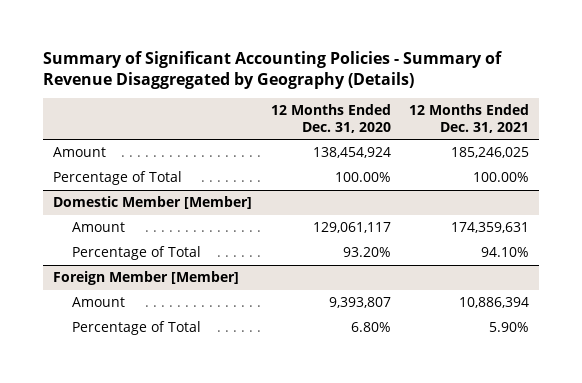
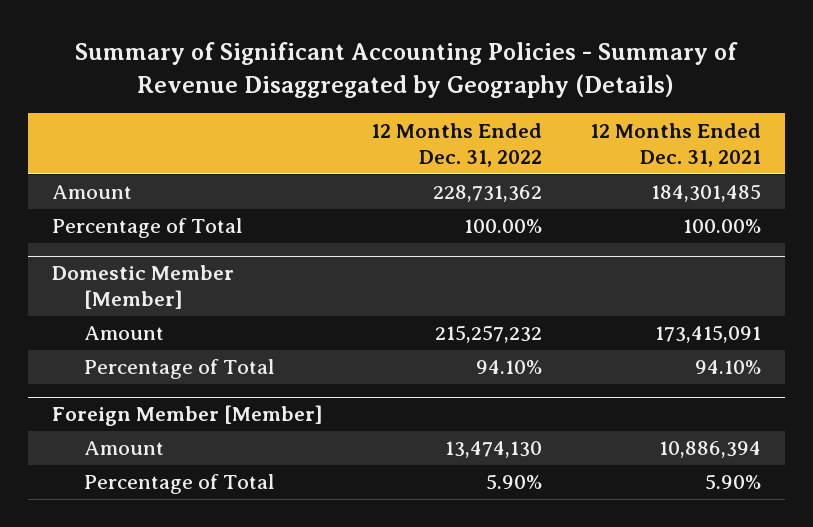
[270,104,391,133] 12 Months Ended Dec. 31, 2020 -> none
none -> [370,122,542,167] 12 Months Ended Dec. 31, 2022
[451,147,530,159] 185,246,025 -> [650,184,761,203] 184,301,485
[451,222,530,234] 174,359,631 -> [654,325,761,344] 173,415,091

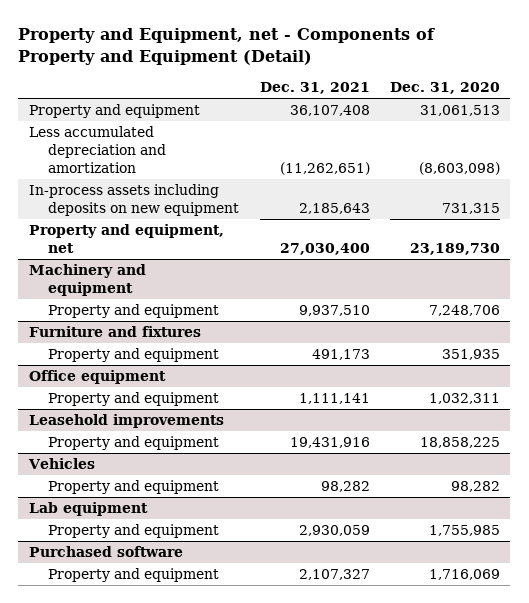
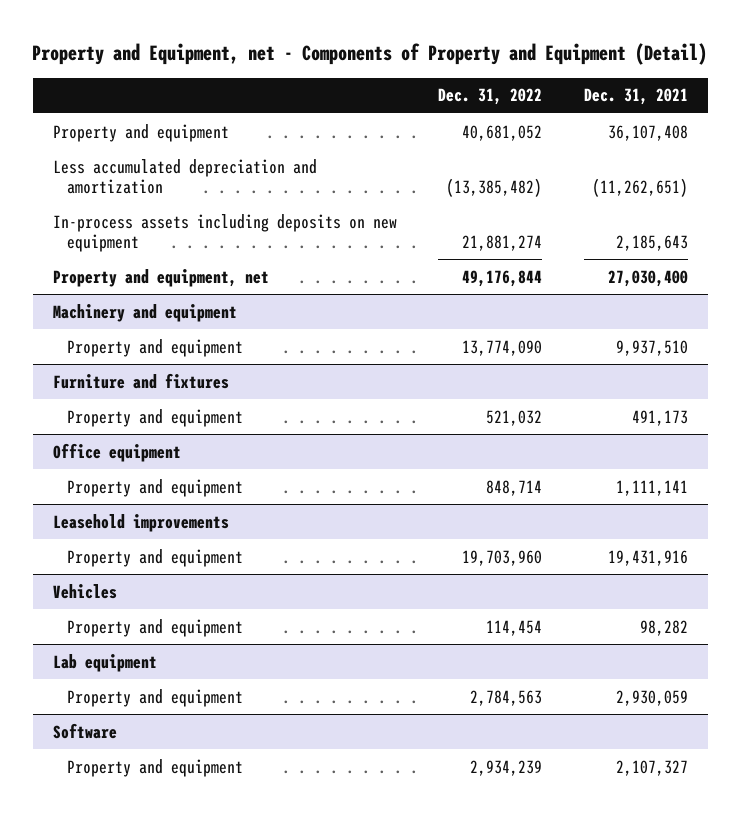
[390,81,501,94] Dec. 31, 2020 -> none
none -> [438,88,543,106] Dec. 31, 2022
[28,546,183,558] Purchased software -> [53,722,118,739] Software

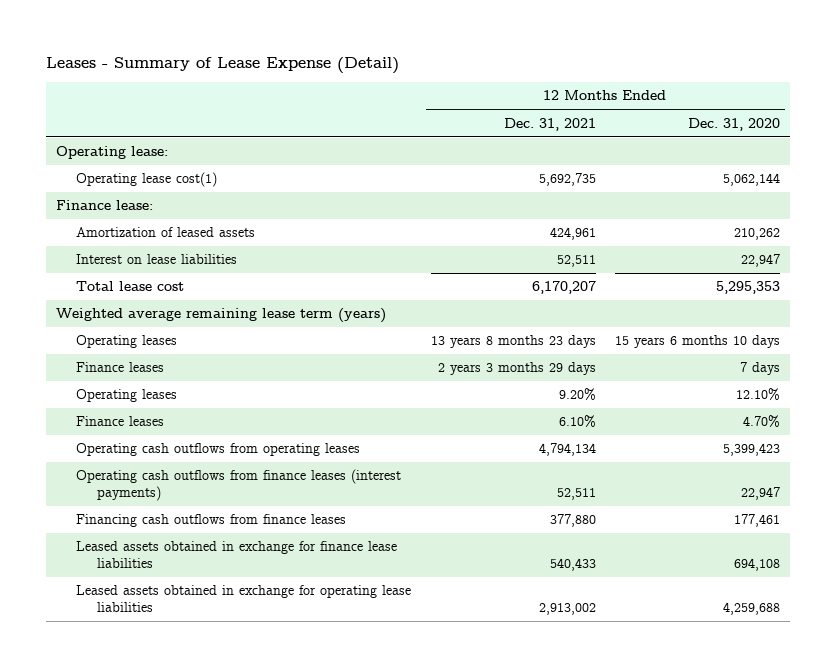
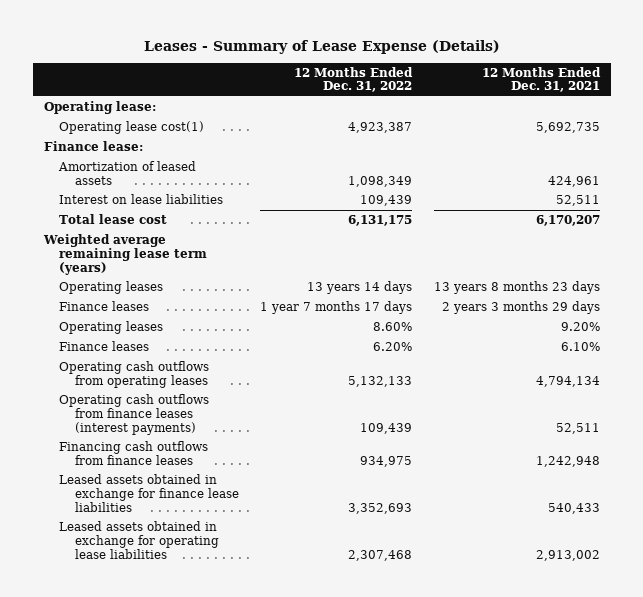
[46,56,400,74] Leases - Summary of Lease Expense (Detail) -> [143,39,500,54] Leases - Summary of Lease Expense (Details)
[688,117,781,131] Dec. 31, 2020 -> none
none -> [294,66,414,93] 12 Months Ended Dec. 31, 2022
[549,514,596,528] 377,880 -> [535,455,600,467] 1,242,948

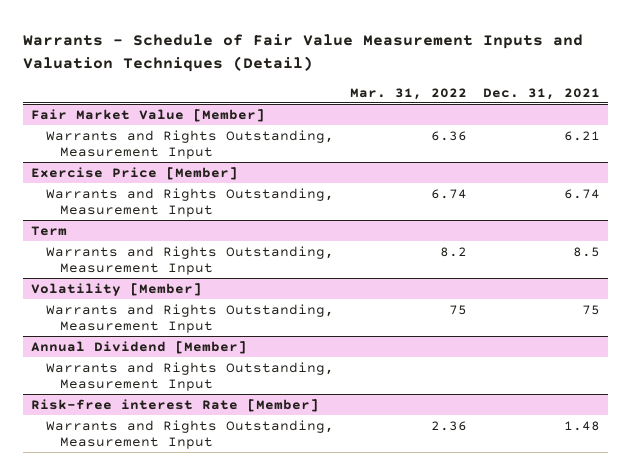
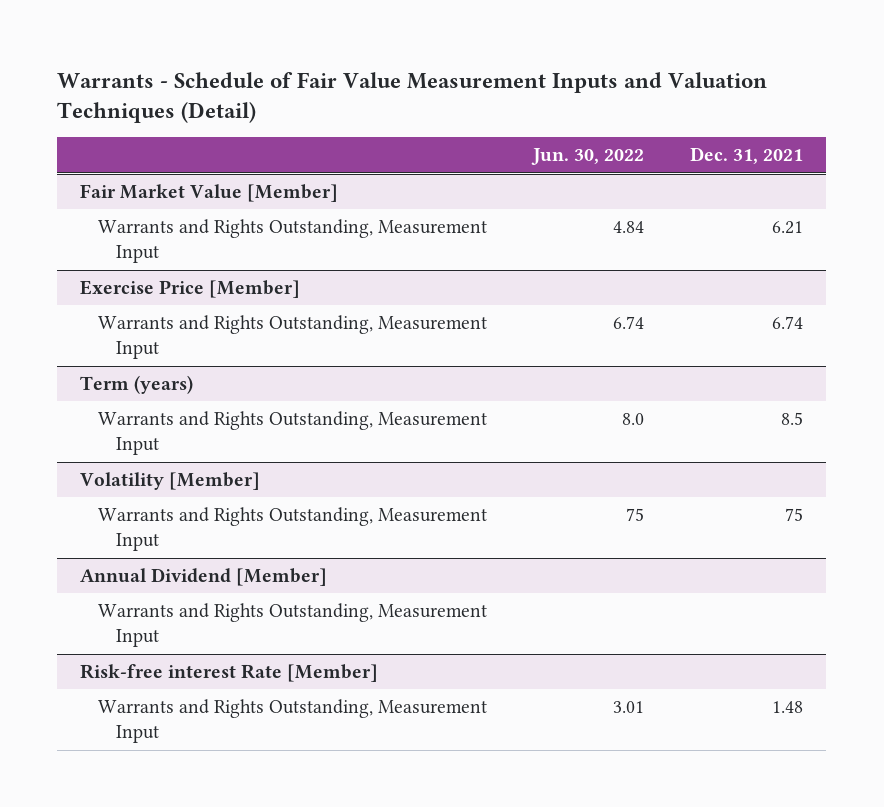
[349,87,467,100] Mar. 31, 2022 -> none
none -> [531,148,645,166] Jun. 30, 2022
[30,225,67,236] Term -> [80,375,194,395] Term (years)

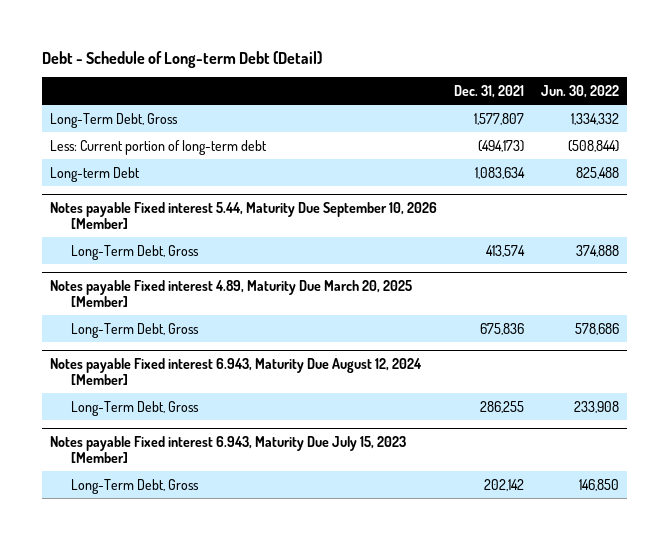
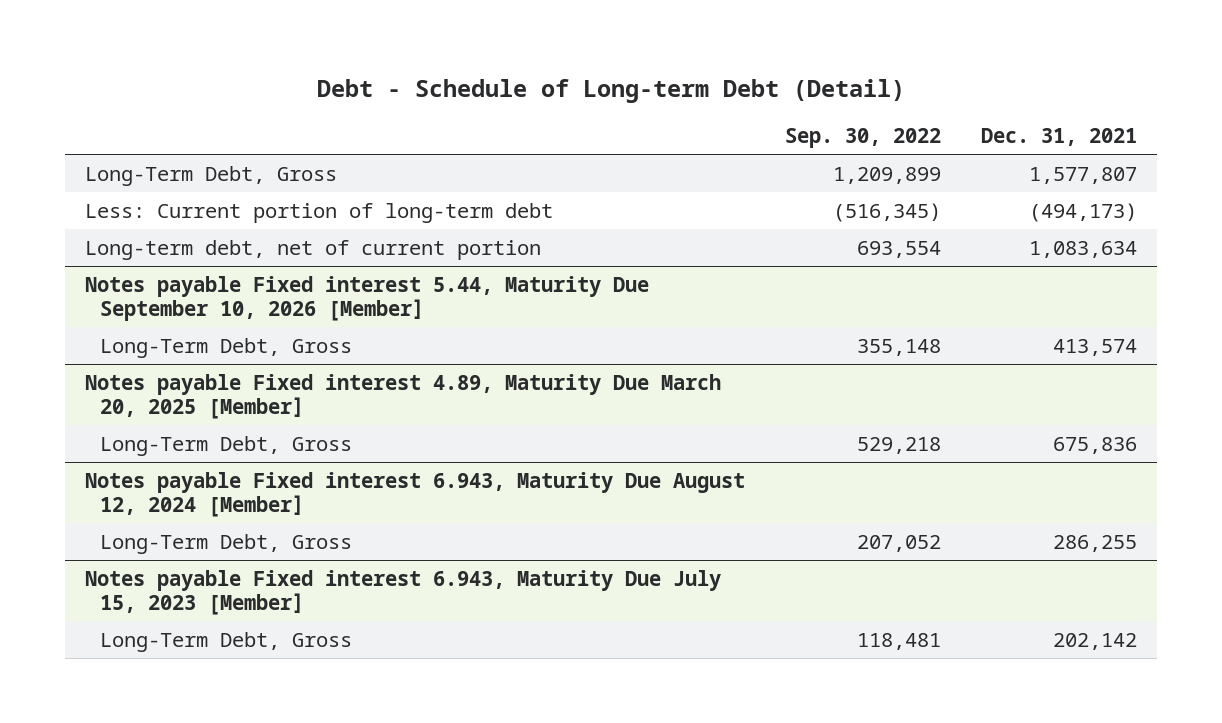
[540,85,619,99] Jun. 30, 2022 -> none
none -> [784,128,941,149] Sep. 30, 2022
[50,166,141,182] Long-term Debt -> [84,239,541,260] Long-term debt, net of current portion

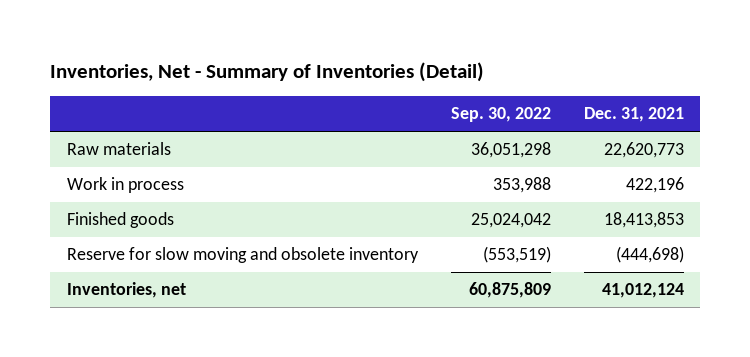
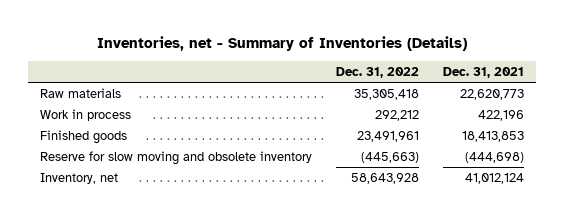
[50,61,485,82] Inventories, Net - Summary of Inventories (Detail) -> [96,36,467,52] Inventories, net - Summary of Inventories (Details)
[450,107,551,123] Sep. 30, 2022 -> none
none -> [335,66,419,78] Dec. 31, 2022
[66,282,186,299] Inventories, net -> [40,172,119,184] Inventory, net

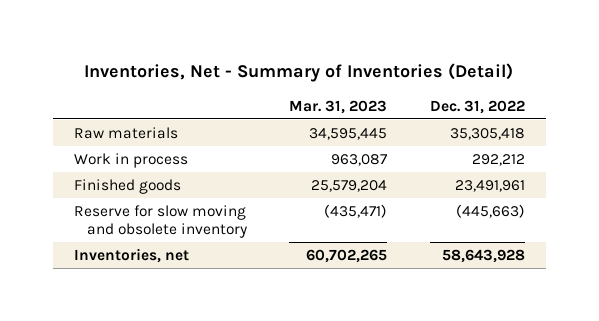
[96,36,467,52] Inventories, net - Summary of Inventories (Details) -> [84,63,514,83] Inventories, Net - Summary of Inventories (Detail)
[442,66,524,78] Dec. 31, 2021 -> none
none -> [289,99,388,114] Mar. 31, 2023
[40,172,119,184] Inventory, net -> [73,247,189,263] Inventories, net

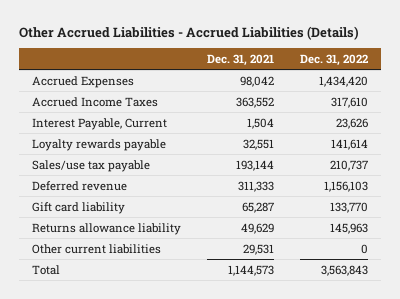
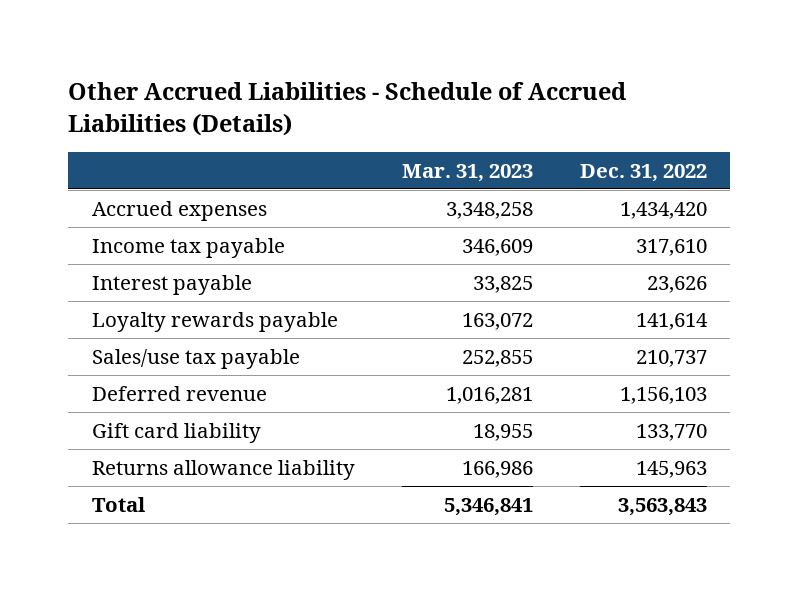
[19,25,360,40] Other Accrued Liabilities - Accrued Liabilities (Details) -> [68,81,627,136] Other Accrued Liabilities - Schedule of Accrued Liabilities (Details)
[207,53,275,66] Dec. 31, 2021 -> none
none -> [401,163,533,182] Mar. 31, 2023
[32,75,135,88] Accrued Expenses -> [91,200,267,221] Accrued expenses
[32,96,159,107] Accrued Income Taxes -> [91,237,285,258] Income tax payable
[32,117,168,130] Interest Payable, Current -> [91,274,252,295] Interest payable
[32,243,162,254] Other current liabilities -> none

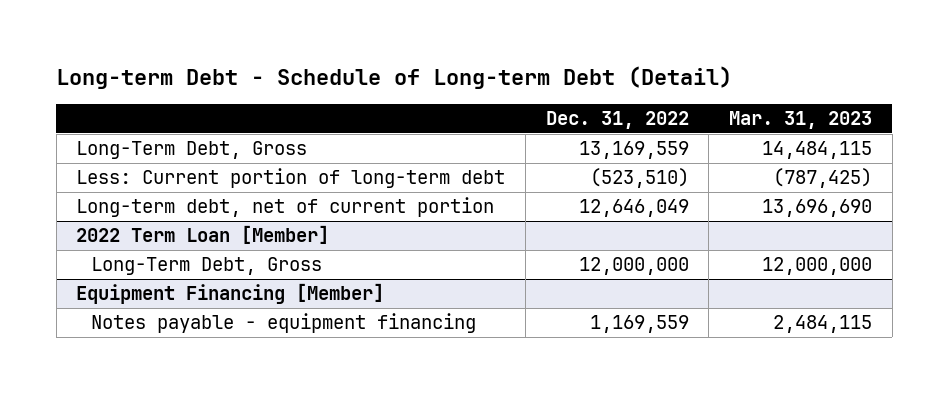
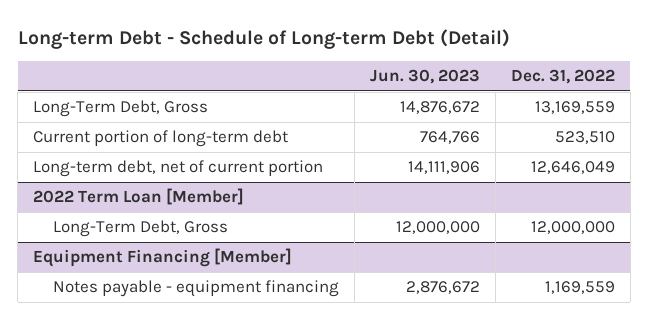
[729,111,873,130] Mar. 31, 2023 -> none
none -> [369,69,480,85] Jun. 30, 2023
[76,168,506,189] Less: Current portion of long-term debt -> [33,130,289,148] Current portion of long-term debt
[589,168,689,189] (523,510) -> [554,131,615,145] 523,510

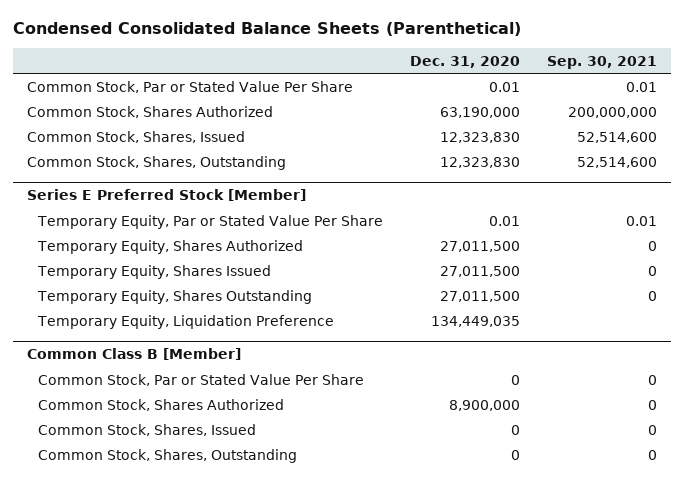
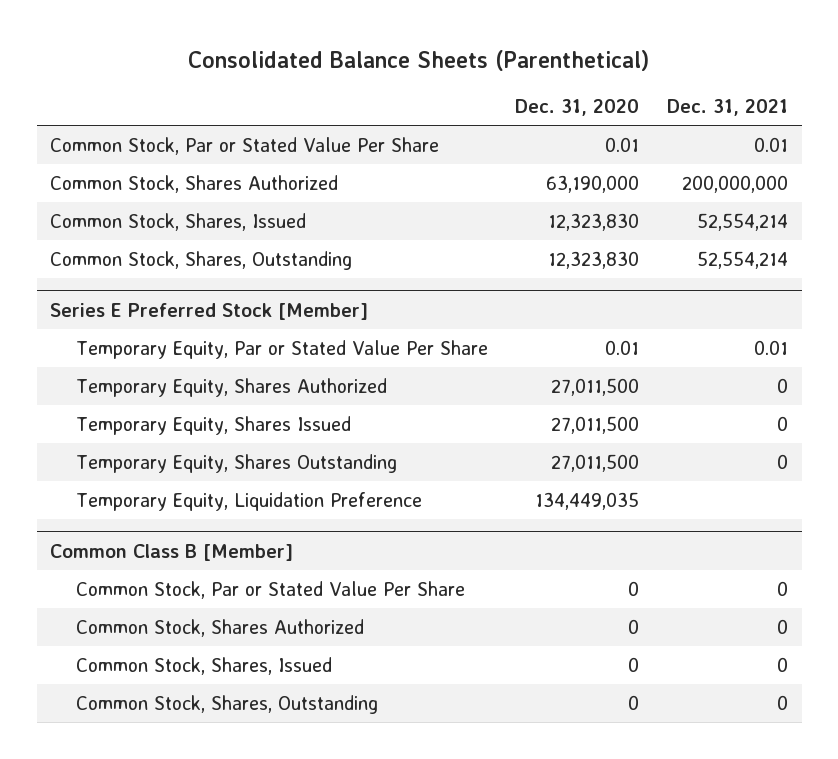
[13,22,522,37] Condensed Consolidated Balance Sheets (Parenthetical) -> [188,49,650,71] Consolidated Balance Sheets (Parenthetical)
[547,55,658,69] Sep. 30, 2021 -> none
none -> [666,99,788,117] Dec. 31, 2021
[449,399,521,411] 8,900,000 -> [628,618,640,634] 0

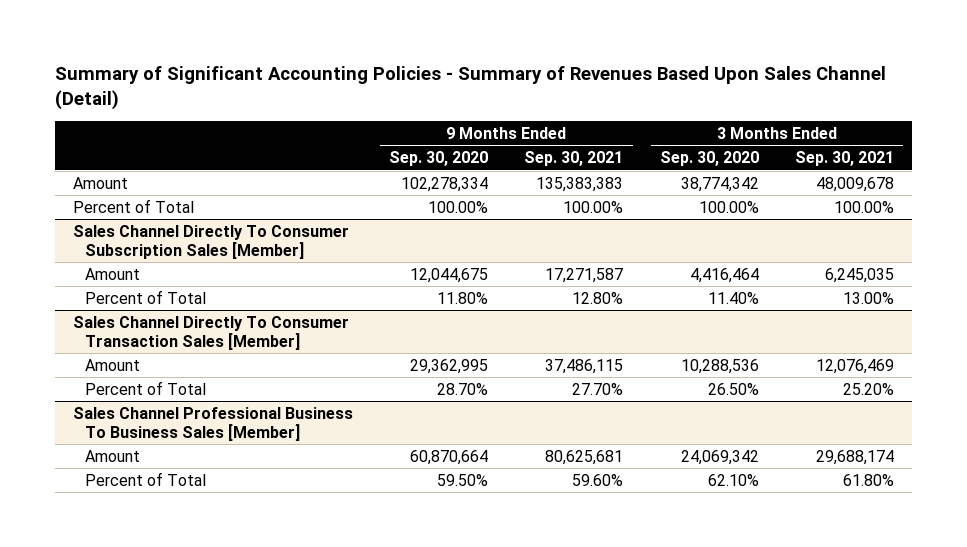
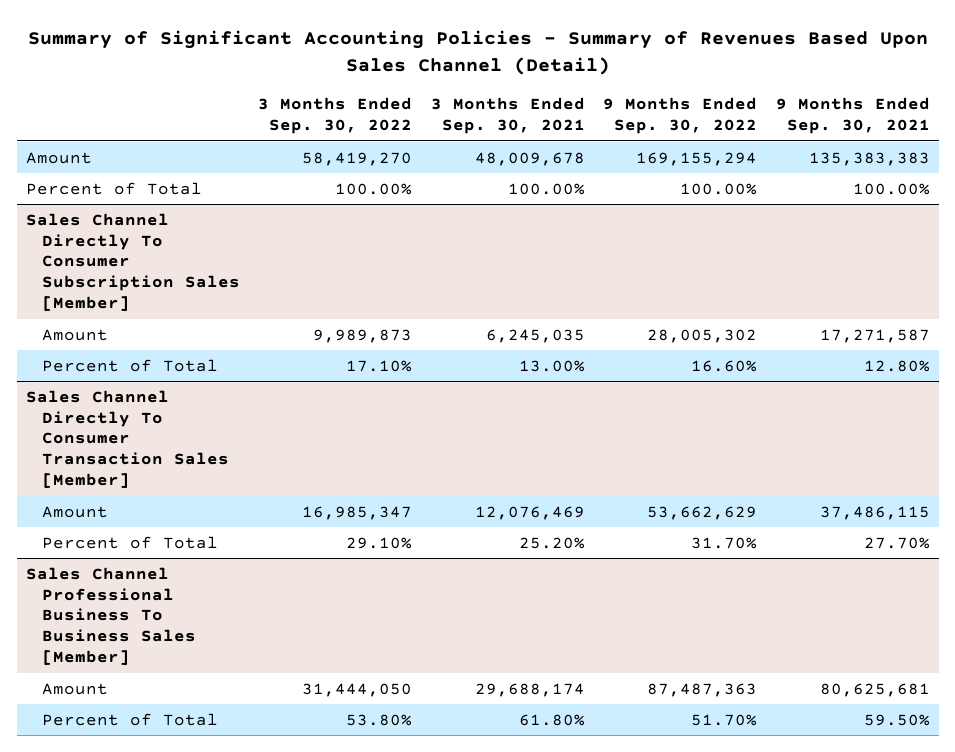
[389,151,489,167] Sep. 30, 2020 -> none
[659,151,759,167] Sep. 30, 2020 -> none
none -> [258,97,413,134] 3 Months Ended Sep. 30, 2022
none -> [603,97,758,134] 9 Months Ended Sep. 30, 2022
[572,473,624,486] 59.60% -> [863,713,930,726] 59.50%

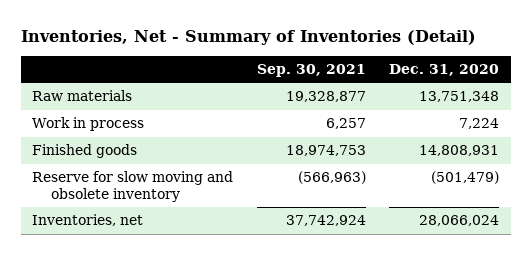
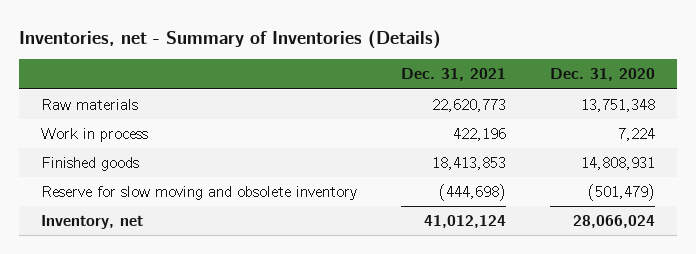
[20,29,476,45] Inventories, Net - Summary of Inventories (Detail) -> [19,29,442,49] Inventories, net - Summary of Inventories (Details)
[256,63,366,77] Sep. 30, 2021 -> none
none -> [401,68,507,82] Dec. 31, 2021
[32,214,144,227] Inventories, net -> [41,215,144,230] Inventory, net

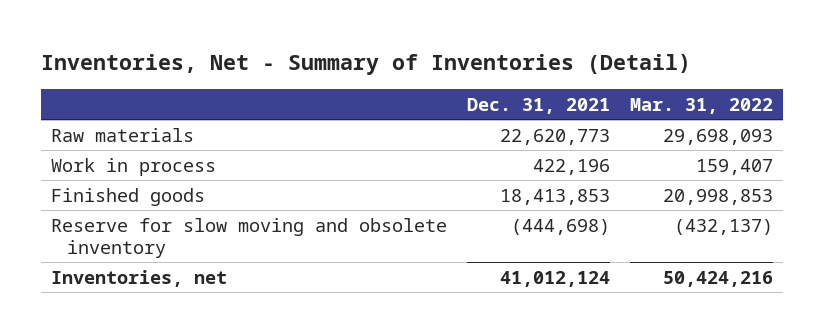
[19,29,442,49] Inventories, net - Summary of Inventories (Details) -> [41,54,692,76] Inventories, Net - Summary of Inventories (Detail)
[550,68,656,82] Dec. 31, 2020 -> none
none -> [629,97,773,114] Mar. 31, 2022
[41,215,144,230] Inventory, net -> [51,269,228,287] Inventories, net

